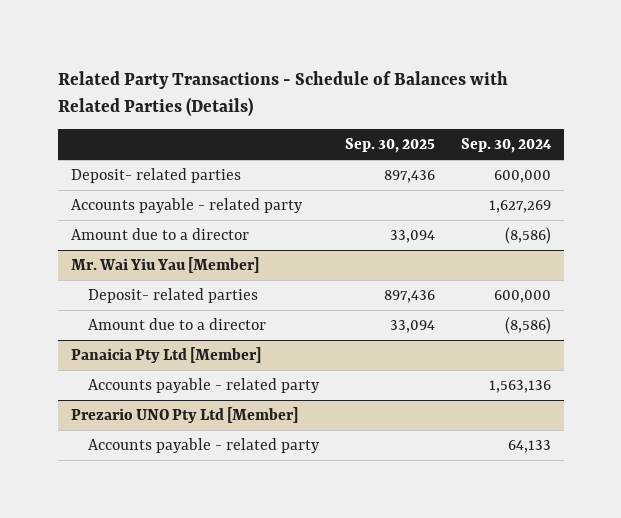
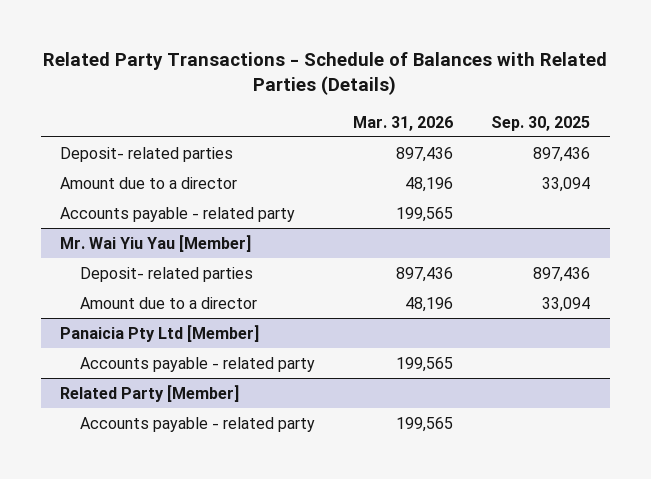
[460,138,552,154] Sep. 30, 2024 -> none
none -> [353,115,454,131] Mar. 31, 2026
[70,197,303,213] Accounts payable - related party -> [60,206,296,222] Accounts payable - related party
[70,406,298,423] Prezario UNO Pty Ltd [Member] -> none
[88,437,321,453] Accounts payable - related party -> none
none -> [60,384,240,402] Related Party [Member]
none -> [79,416,315,432] Accounts payable - related party

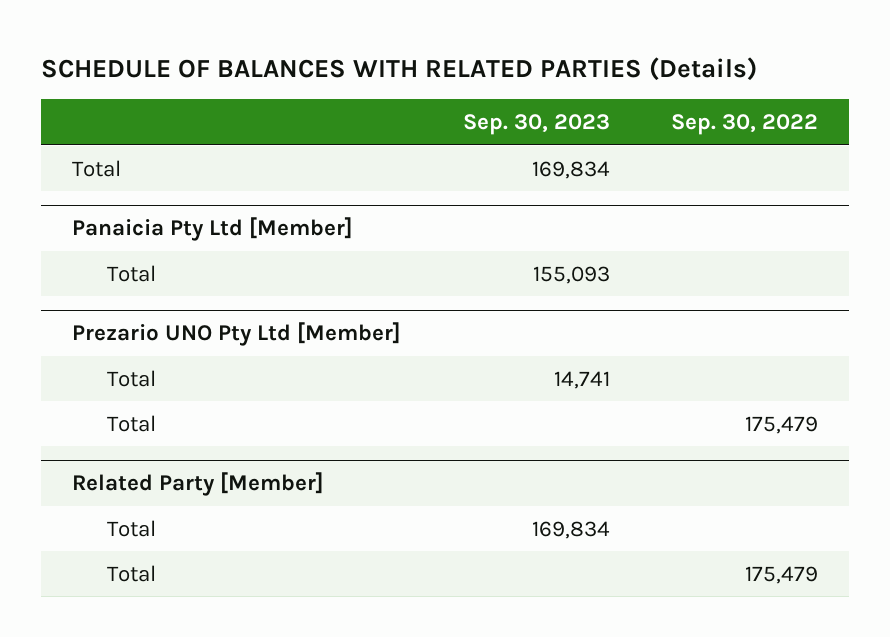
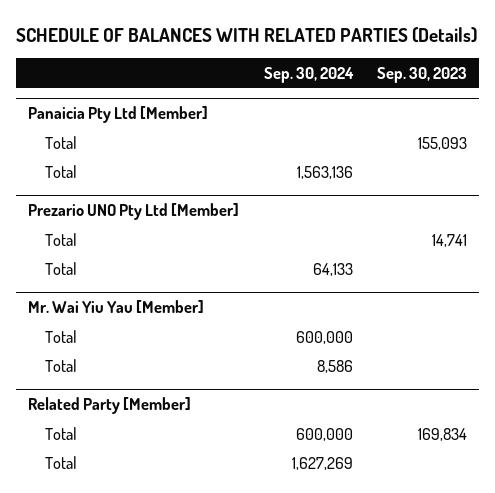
[671,114,819,136] Sep. 30, 2022 -> none
none -> [263,67,354,84] Sep. 30, 2024
[72,159,122,177] Total -> none
none -> [45,164,78,178] Total
none -> [28,300,205,314] Mr. Wai Yiu Yau [Member]
none -> [45,329,78,343] Total
none -> [45,358,78,372] Total

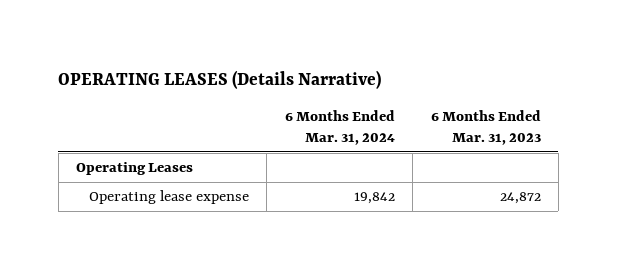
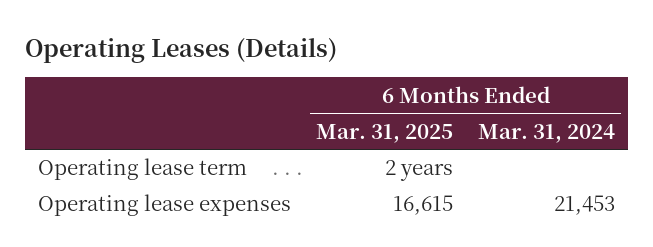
[58,69,382,89] OPERATING LEASES (Details Narrative) -> [25,36,338,63] Operating Leases (Details)
[430,109,541,146] 6 Months Ended Mar. 31, 2023 -> none
none -> [316,123,454,143] Mar. 31, 2025
[76,162,194,176] Operating Leases -> none
none -> [37,158,247,181] Operating lease term
[89,190,250,205] Operating lease expense -> [37,194,291,217] Operating lease expenses
[353,192,395,205] 19,842 -> [554,195,616,216] 21,453

